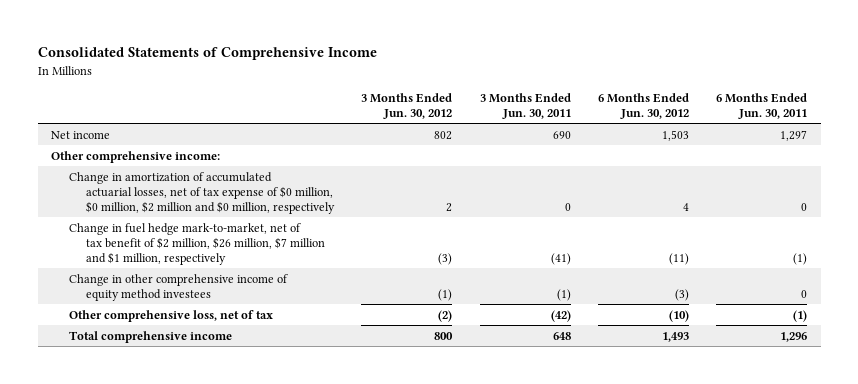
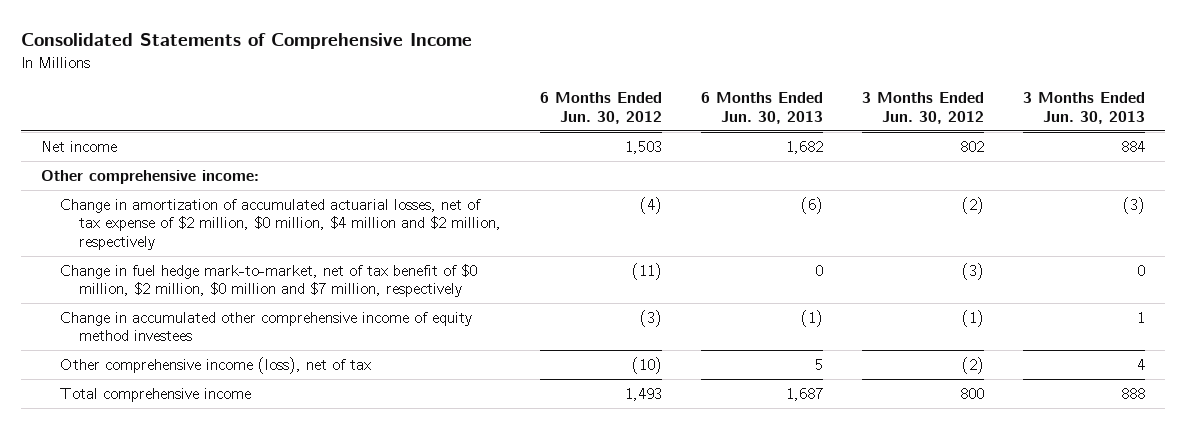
[479,92,571,120] 3 Months Ended Jun. 30, 2011 -> none
[715,92,807,120] 6 Months Ended Jun. 30, 2011 -> none
none -> [701,92,824,125] 6 Months Ended Jun. 30, 2013
none -> [1023,92,1146,125] 3 Months Ended Jun. 30, 2013
[68,171,336,214] Change in amortization of accumulated actuarial losses, net of tax expense of $0 million, $0 million, $2 million and $0 million, respectively -> [59,198,501,251] Change in amortization of accumulated actuarial losses, net of tax expense of $2 million, $0 million, $4 million and $2 million, respectively
[446,202,453,212] 2 -> [962,196,985,214] (2)
[682,202,689,211] 4 -> [639,196,662,214] (4)
[68,222,326,265] Change in fuel hedge mark-to-market, net of tax benefit of $2 million, $26 million, $7 million and $1 million, respectively -> [59,263,477,298] Change in fuel hedge mark-to-market, net of tax benefit of $0 million, $2 million, $0 million and $7 million, respectively
[68,273,288,301] Change in other comprehensive income of equity method investees -> [59,311,472,342] Change in accumulated other comprehensive income of equity method investees
[68,309,273,322] Other comprehensive loss, net of tax -> [59,356,371,374] Other comprehensive income (loss), net of tax

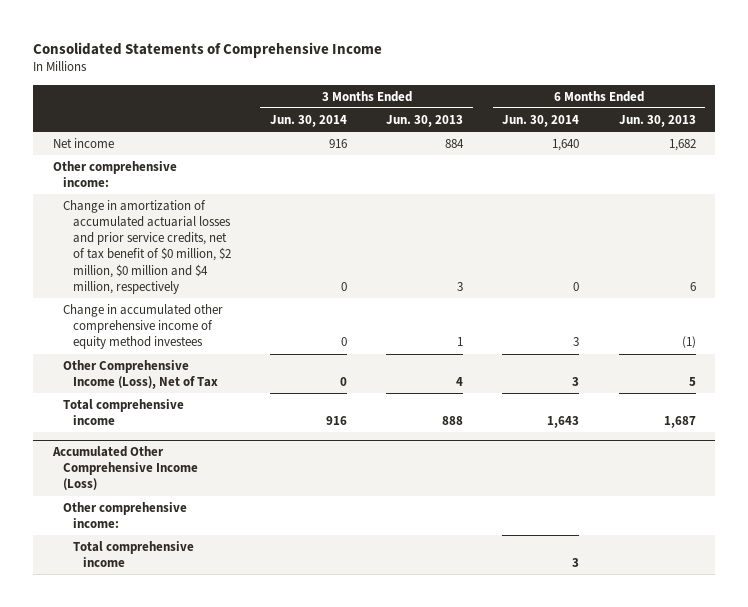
[539,92,662,125] 6 Months Ended Jun. 30, 2012 -> none
[862,92,985,125] 3 Months Ended Jun. 30, 2012 -> none
none -> [269,114,347,127] Jun. 30, 2014
none -> [502,114,580,127] Jun. 30, 2014
[59,263,477,298] Change in fuel hedge mark-to-market, net of tax benefit of $0 million, $2 million, $0 million and $7 million, respectively -> none
[59,198,501,251] Change in amortization of accumulated actuarial losses, net of tax expense of $2 million, $0 million, $4 million and $2 million, respectively -> [62,200,231,294] Change in amortization of accumulated actuarial losses and prior service credits, net of tax benefit of $0 million, $2 million, $0 million and $4 million, respectively
[801,196,824,214] (6) -> [689,281,696,291] 6
[1123,196,1146,214] (3) -> [457,281,464,291] 3
[59,356,371,374] Other comprehensive income (loss), net of tax -> [62,360,218,390] Other Comprehensive Income (Loss), Net of Tax
none -> [51,446,198,491] Accumulated Other Comprehensive Income (Loss)
none -> [62,502,187,529] Other comprehensive income:
none -> [72,541,194,568] Total comprehensive income

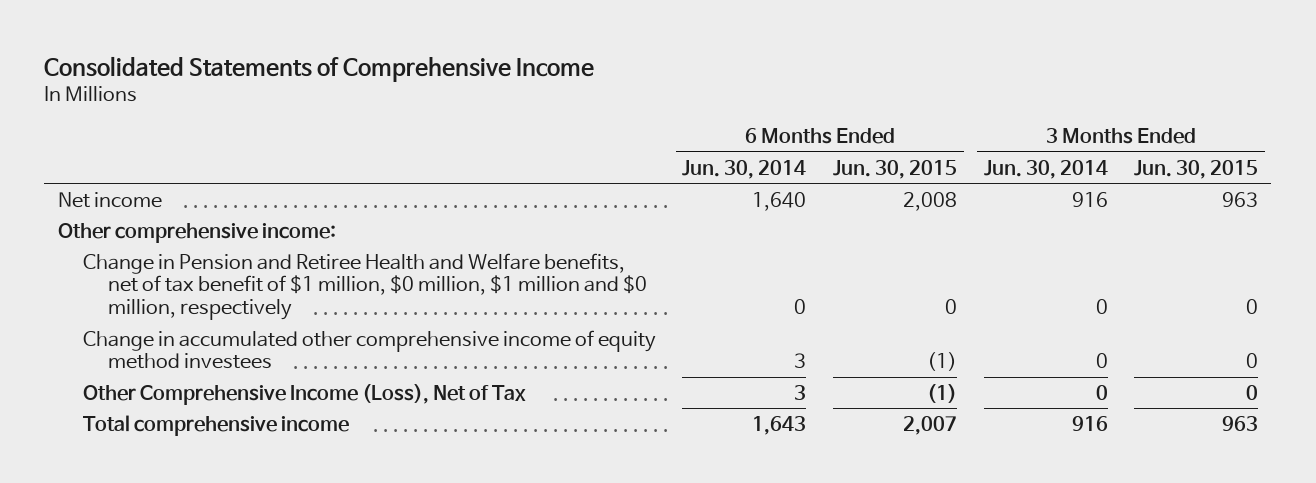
[386,114,464,127] Jun. 30, 2013 -> none
[618,114,696,127] Jun. 30, 2013 -> none
none -> [832,159,957,179] Jun. 30, 2015
none -> [1134,159,1259,179] Jun. 30, 2015
[62,200,231,294] Change in amortization of accumulated actuarial losses and prior service credits, net of tax benefit of $0 million, $2 million, $0 million and $4 million, respectively -> [82,252,648,321] Change in Pension and Retiree Health and Welfare benefits, net of tax benefit of $1 million, $0 million, $1 million and $0 million, respectively
[51,446,198,491] Accumulated Other Comprehensive Income (Loss) -> none
[62,502,187,529] Other comprehensive income: -> none
[72,541,194,568] Total comprehensive income -> none

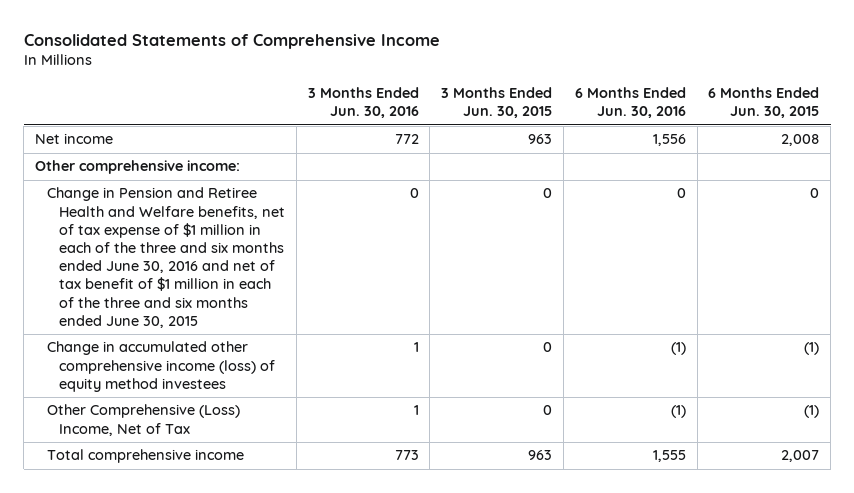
[682,159,807,179] Jun. 30, 2014 -> none
[983,159,1108,179] Jun. 30, 2014 -> none
none -> [307,87,419,119] 3 Months Ended Jun. 30, 2016
none -> [574,87,686,119] 6 Months Ended Jun. 30, 2016
[82,252,648,321] Change in Pension and Retiree Health and Welfare benefits, net of tax benefit of $1 million, $0 million, $1 million and $0 million, respectively -> [46,187,285,328] Change in Pension and Retiree Health and Welfare benefits, net of tax expense of $1 million in each of the three and six months ended June 30, 2016 and net of tax benefit of $1 million in each of the three and six months ended June 30, 2015
[82,329,656,370] Change in accumulated other comprehensive income of equity method investees -> [46,341,275,392] Change in accumulated other comprehensive income (loss) of equity method investees
[82,383,526,405] Other Comprehensive Income (Loss), Net of Tax -> [46,404,240,436] Other Comprehensive (Loss) Income, Net of Tax

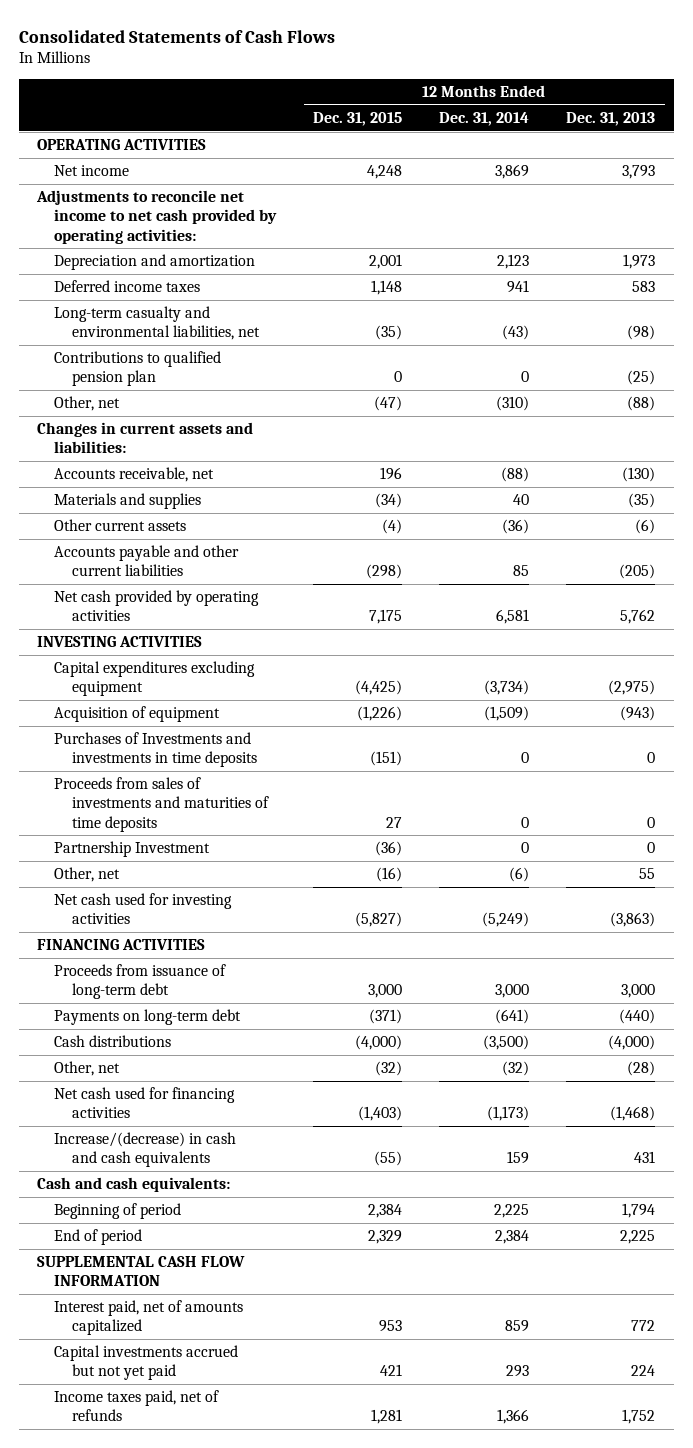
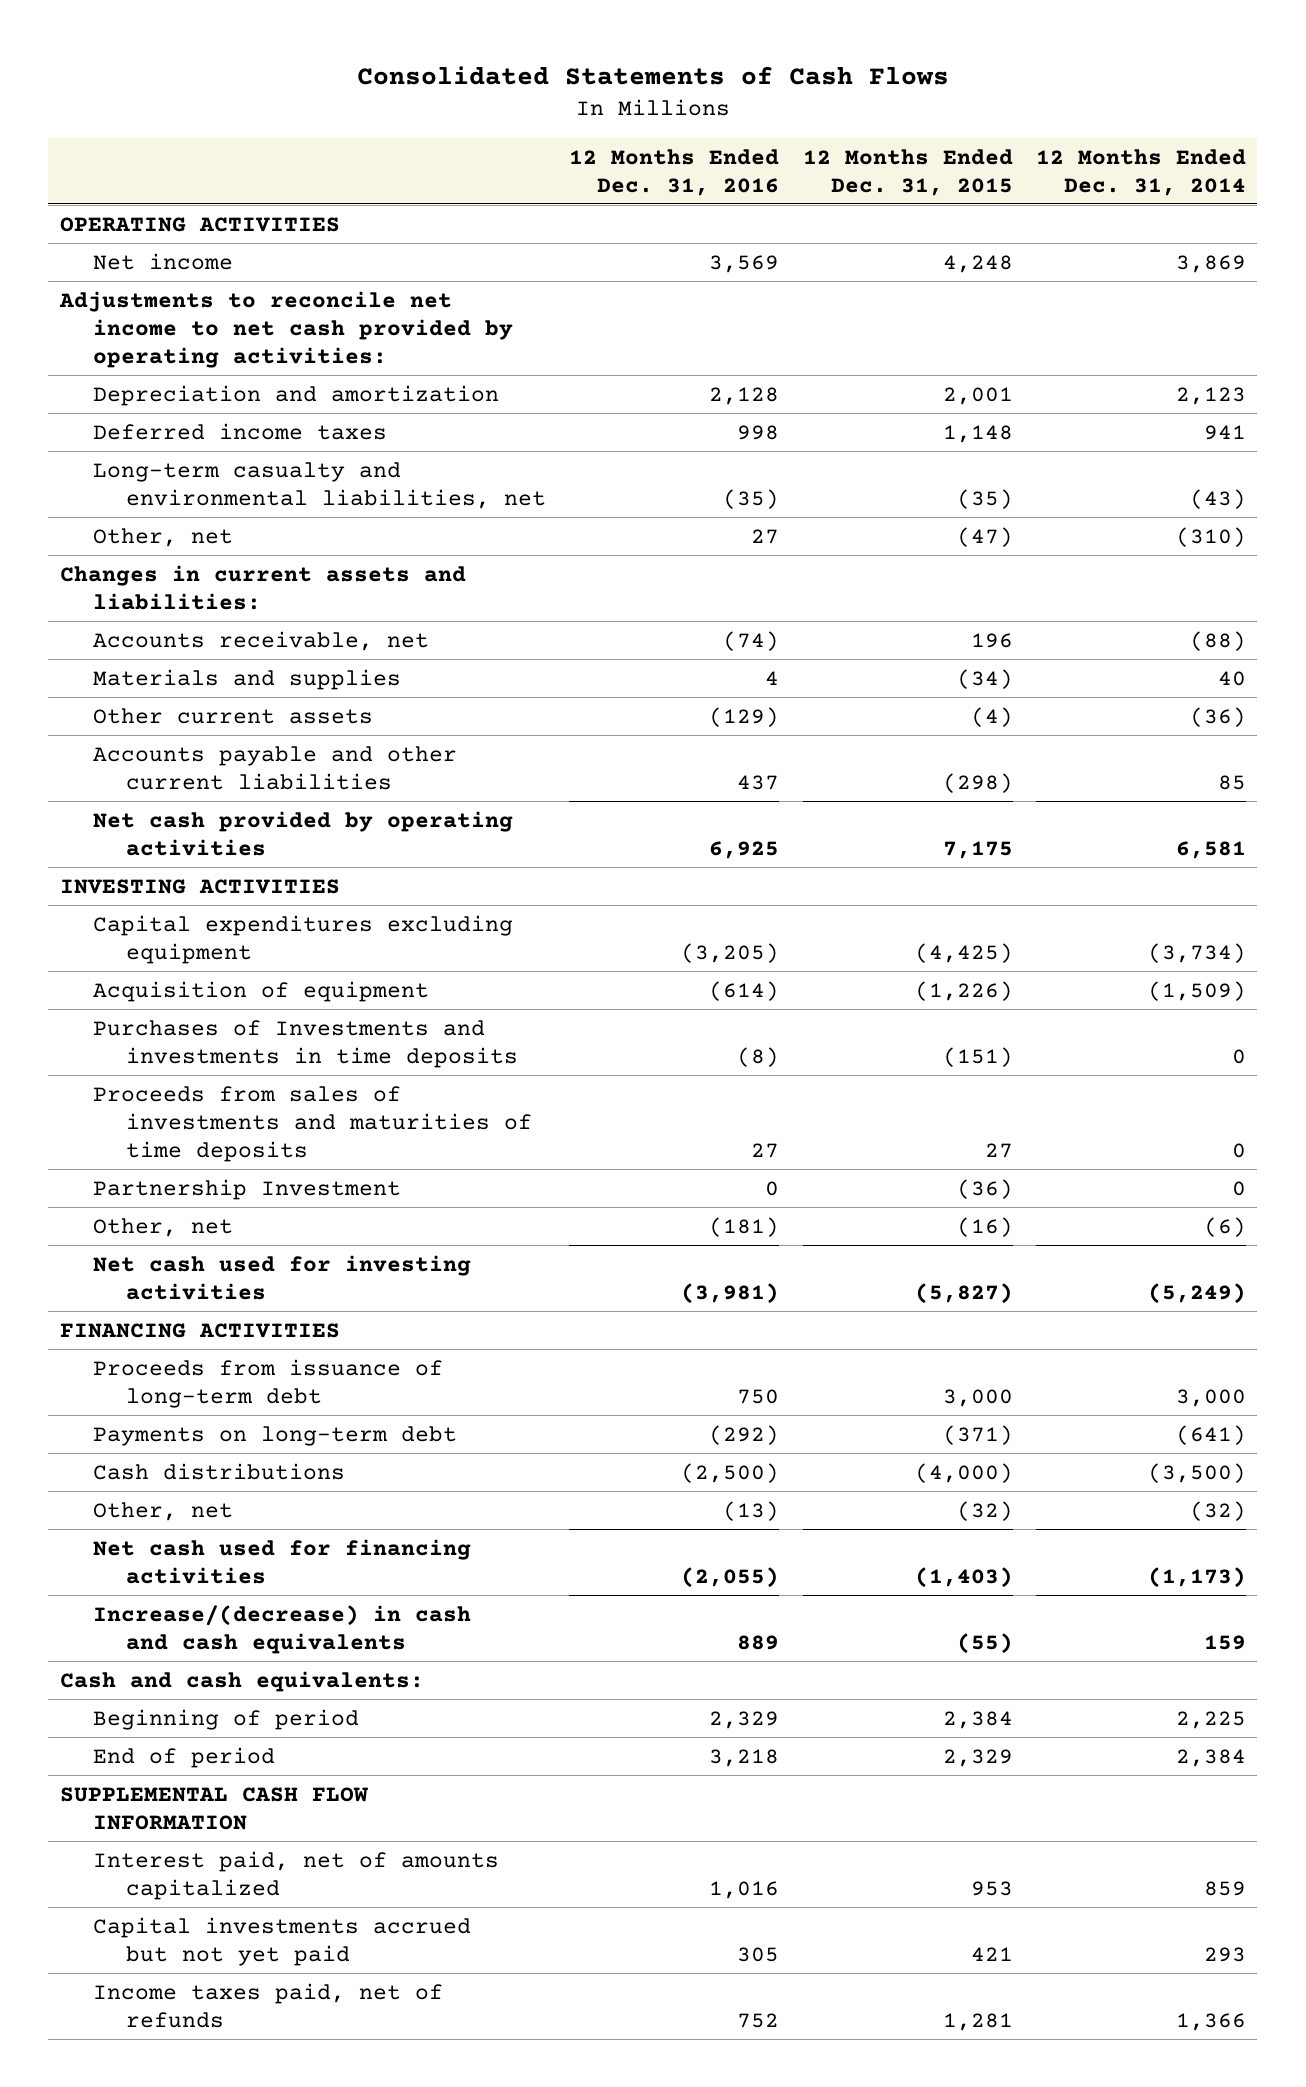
[566,112,656,127] Dec. 31, 2013 -> none
none -> [569,148,780,196] 12 Months Ended Dec. 31, 2016
[54,351,222,387] Contributions to qualified pension plan -> none

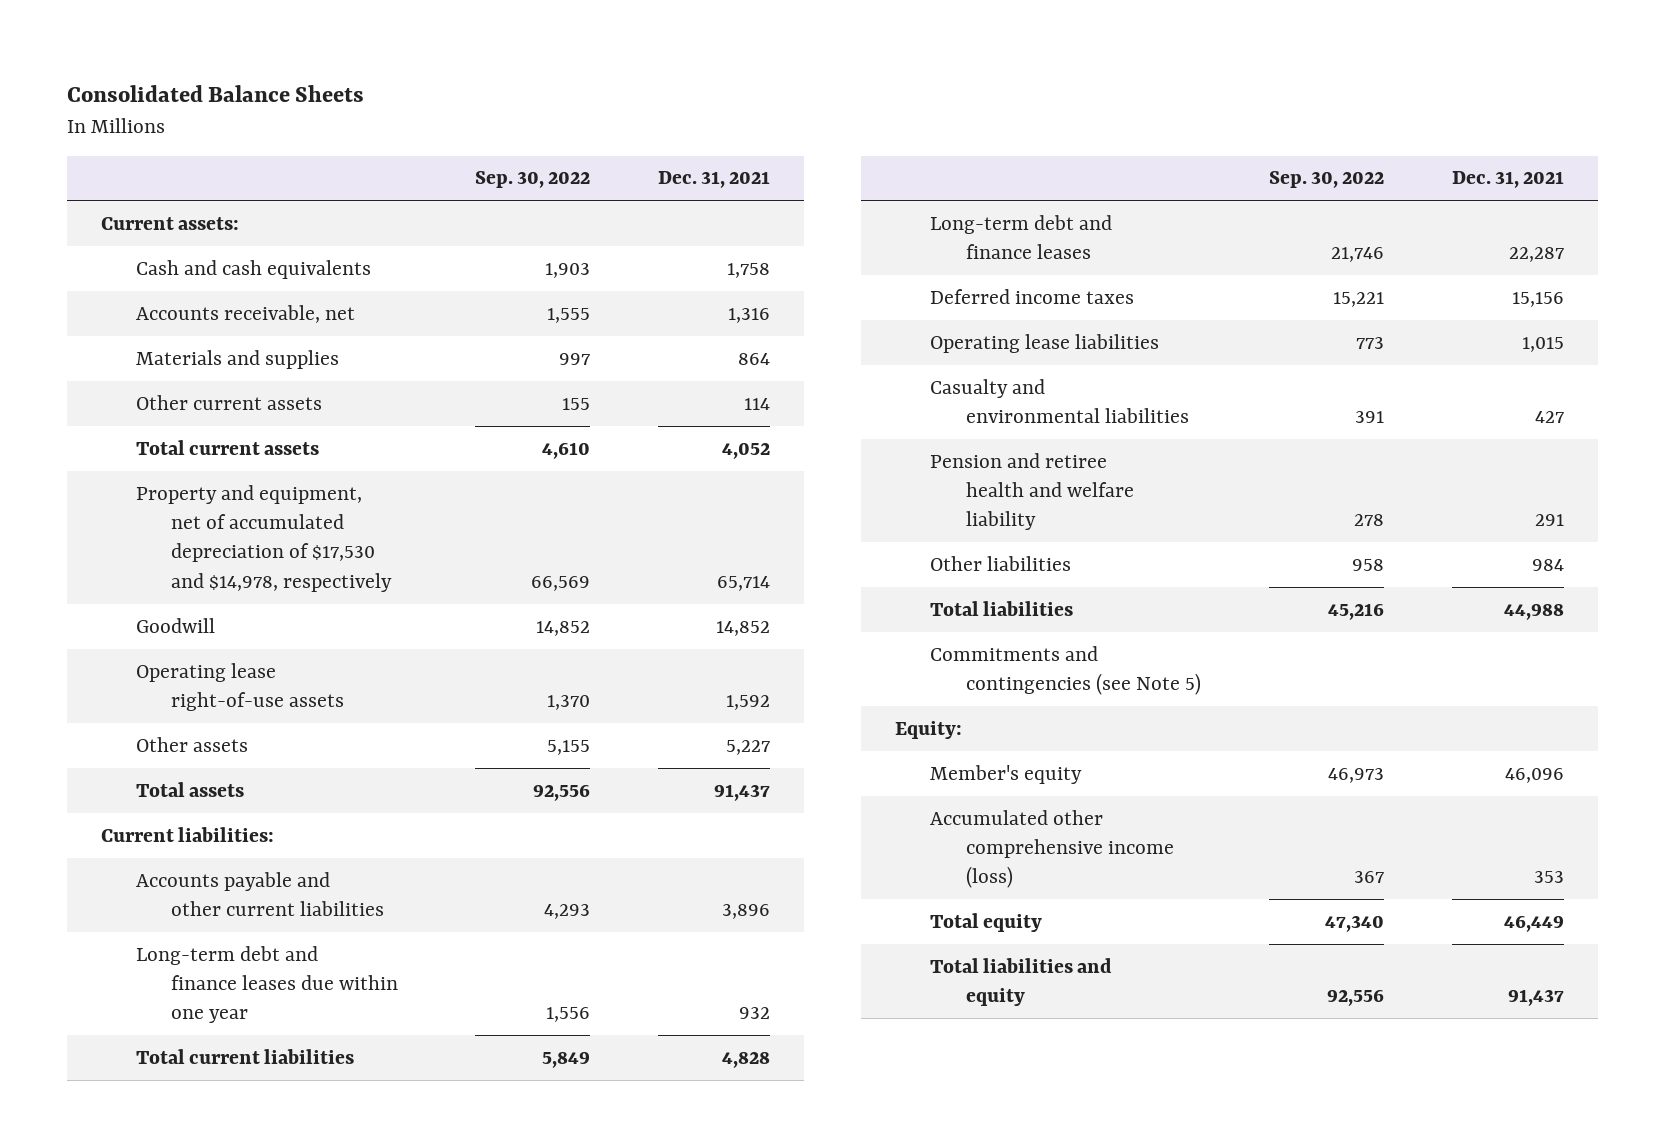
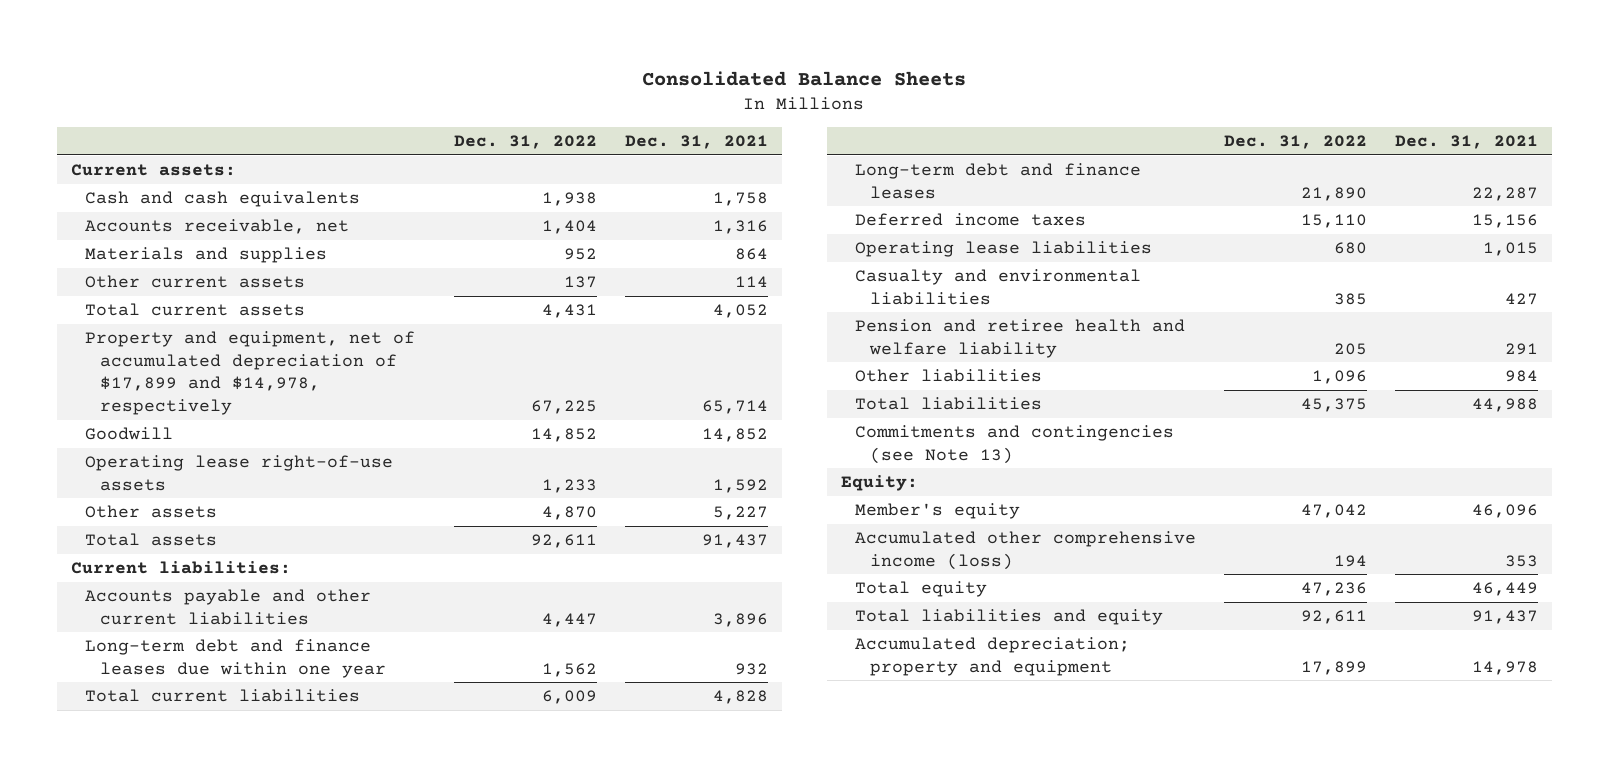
[474,171,590,189] Sep. 30, 2022 -> none
none -> [454,134,598,149] Dec. 31, 2022
[136,484,393,592] Property and equipment, net of accumulated depreciation of $17,530 and $14,978, respectively -> [85,331,416,416] Property and equipment, net of accumulated depreciation of $17,899 and $14,978, respectively
[930,645,1201,696] Commitments and contingencies (see Note 5) -> [855,425,1175,464] Commitments and contingencies (see Note 13)
none -> [855,637,1131,676] Accumulated depreciation; property and equipment

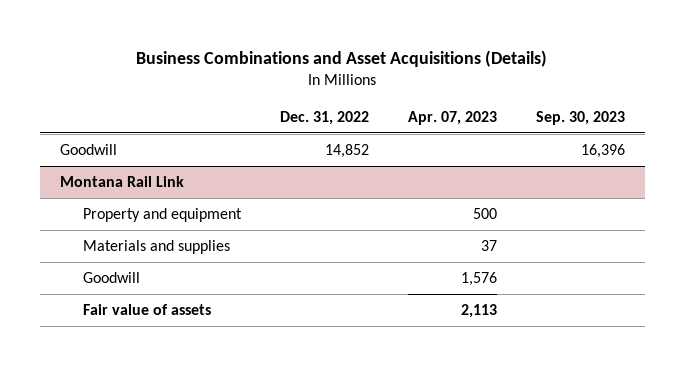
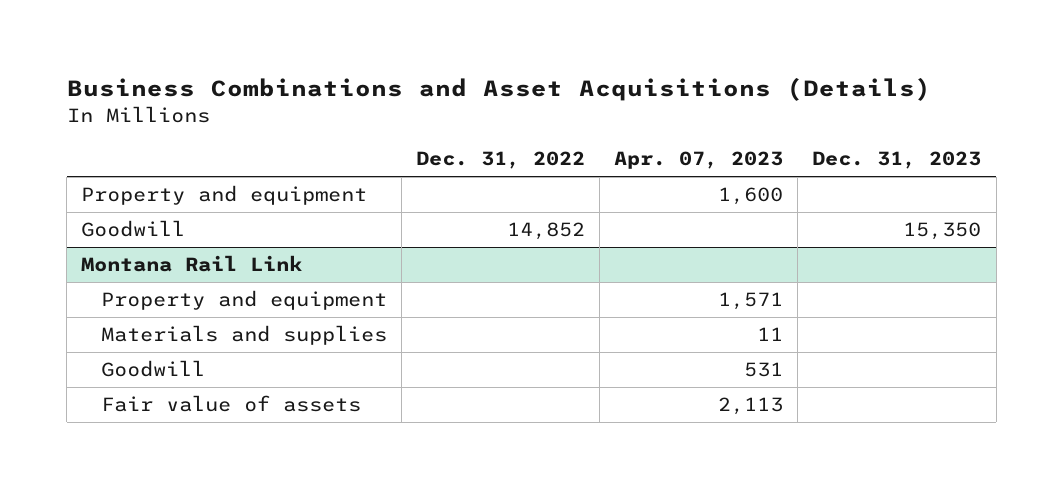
[536,110,626,125] Sep. 30, 2023 -> none
none -> [812,151,982,170] Dec. 31, 2023
none -> [81,185,368,206] Property and equipment
[472,207,497,219] 500 -> [718,292,784,311] 1,571
[480,239,497,251] 37 -> [757,327,784,342] 11
[460,271,497,286] 1,576 -> [744,362,784,378] 531

